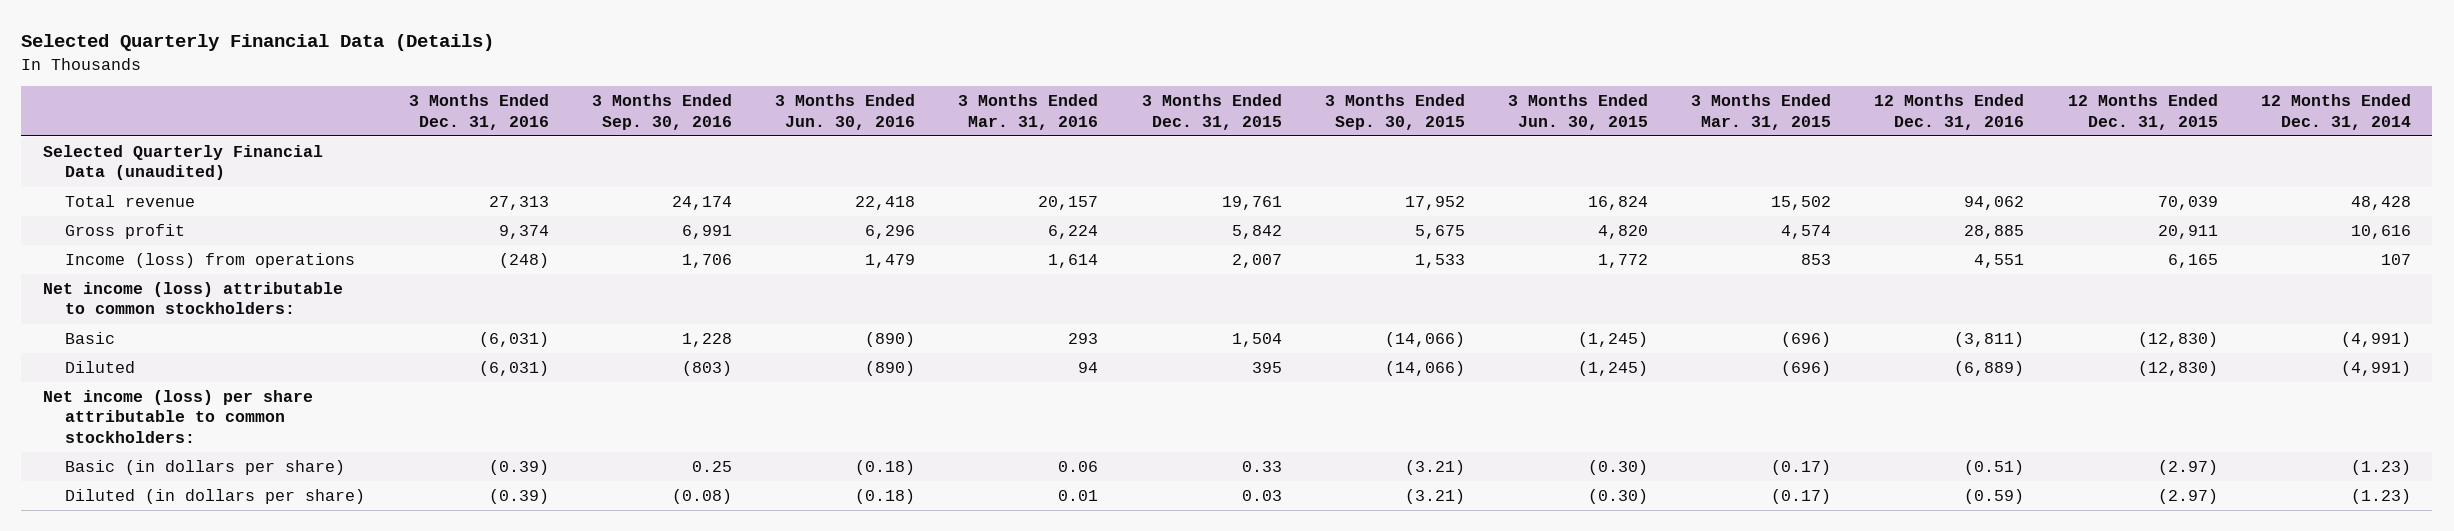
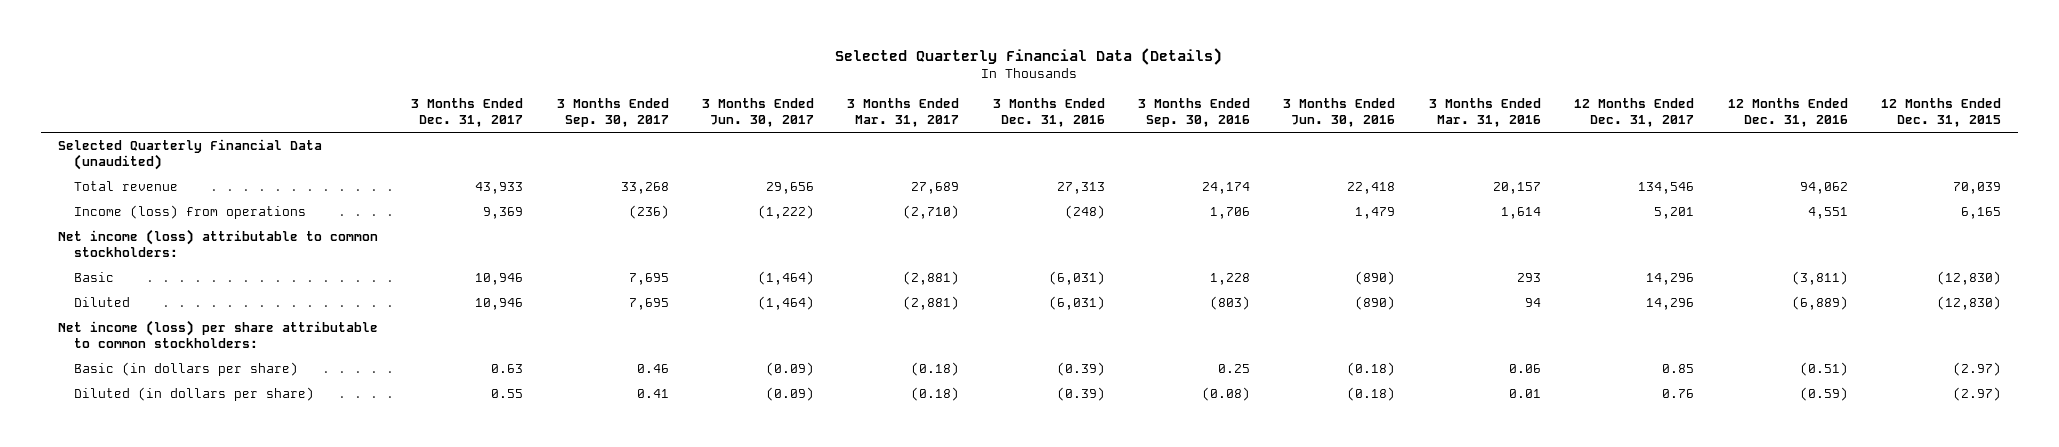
[1141,94,1282,130] 3 Months Ended Dec. 31, 2015 -> none
[1324,94,1465,130] 3 Months Ended Sep. 30, 2015 -> none
[1507,94,1648,130] 3 Months Ended Jun. 30, 2015 -> none
[1691,94,1832,130] 3 Months Ended Mar. 31, 2015 -> none
[2260,94,2411,130] 12 Months Ended Dec. 31, 2014 -> none
none -> [411,98,524,128] 3 Months Ended Dec. 31, 2017
none -> [556,98,669,128] 3 Months Ended Sep. 30, 2017
none -> [701,98,814,128] 3 Months Ended Jun. 30, 2017
none -> [847,98,960,128] 3 Months Ended Mar. 31, 2017
none -> [1574,98,1695,128] 12 Months Ended Dec. 31, 2017
[65,224,186,240] Gross profit -> none

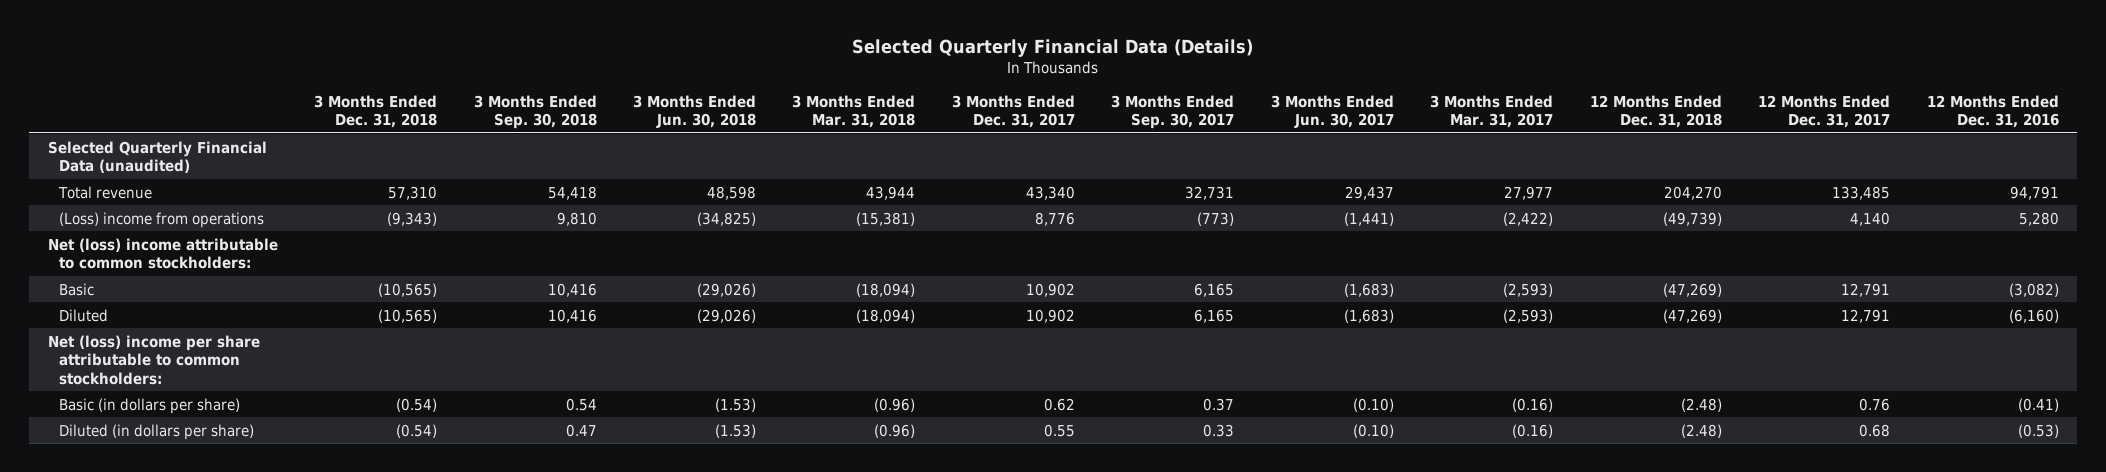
[992,98,1105,128] 3 Months Ended Dec. 31, 2016 -> none
[1138,98,1251,128] 3 Months Ended Sep. 30, 2016 -> none
[1283,98,1396,128] 3 Months Ended Jun. 30, 2016 -> none
[1428,98,1541,128] 3 Months Ended Mar. 31, 2016 -> none
[1880,98,2001,128] 12 Months Ended Dec. 31, 2015 -> none
none -> [314,94,438,129] 3 Months Ended Dec. 31, 2018
none -> [473,94,597,130] 3 Months Ended Sep. 30, 2018
none -> [632,94,756,129] 3 Months Ended Jun. 30, 2018
none -> [792,94,916,129] 3 Months Ended Mar. 31, 2018
none -> [1589,94,1722,129] 12 Months Ended Dec. 31, 2018
[475,182,524,195] 43,933 -> [1025,185,1075,200] 43,340
[620,182,669,195] 33,268 -> [1185,185,1235,200] 32,731
[765,182,814,195] 29,656 -> [1344,185,1394,200] 29,437
[911,182,960,195] 27,689 -> [1504,185,1554,200] 27,977
[1638,182,1695,195] 134,546 -> [1832,185,1891,200] 133,485
[1799,182,1848,195] 94,062 -> [2009,185,2059,200] 94,791
[73,205,306,220] Income (loss) from operations -> [58,211,264,228] (Loss) income from operations
[483,207,524,220] 9,369 -> [1034,211,1075,226] 8,776
[628,205,669,220] (236) -> [1197,211,1235,226] (773)
[757,205,814,220] (1,222) -> [1343,211,1394,226] (1,441)
[903,205,960,220] (2,710) -> [1503,211,1554,226] (2,422)
[1654,207,1695,220] 5,201 -> [1850,211,1891,226] 4,140
[1807,207,1848,220] 4,551 -> [2018,211,2059,226] 5,280
[57,229,378,258] Net income (loss) attributable to common stockholders: -> [47,237,278,270] Net (loss) income attributable to common stockholders:
[475,273,524,286] 10,946 -> [1025,282,1075,297] 10,902
[628,273,669,286] 7,695 -> [1194,282,1235,297] 6,165
[757,271,814,286] (1,464) -> [1343,282,1394,297] (1,683)
[903,271,960,286] (2,881) -> [1503,282,1554,297] (2,593)
[1646,273,1695,286] 14,296 -> [1841,282,1891,297] 12,791
[1791,271,1848,286] (3,811) -> [2008,282,2059,297] (3,082)
[475,298,524,311] 10,946 -> [1025,308,1075,323] 10,902
[628,298,669,311] 7,695 -> [1194,308,1235,323] 6,165
[757,296,814,311] (1,464) -> [1343,308,1394,323] (1,683)
[903,296,960,311] (2,881) -> [1503,308,1554,323] (2,593)
[1646,298,1695,311] 14,296 -> [1841,308,1891,323] 12,791
[1791,296,1848,311] (6,889) -> [2008,308,2059,323] (6,160)
[57,320,378,349] Net income (loss) per share attributable to common stockholders: -> [47,334,260,385] Net (loss) income per share attributable to common stockholders:
[491,364,524,374] 0.63 -> [1043,397,1075,411] 0.62
[636,364,669,374] 0.46 -> [1203,397,1235,411] 0.37
[765,362,814,377] (0.09) -> [1352,397,1394,412] (0.10)
[911,362,960,377] (0.18) -> [1512,397,1554,412] (0.16)
[1662,364,1695,374] 0.85 -> [1859,397,1891,411] 0.76
[1799,362,1848,377] (0.51) -> [2017,397,2059,412] (0.41)
[636,389,669,399] 0.41 -> [1203,423,1235,437] 0.33
[765,387,814,402] (0.09) -> [1352,423,1394,438] (0.10)
[911,387,960,402] (0.18) -> [1512,423,1554,438] (0.16)
[1662,389,1695,399] 0.76 -> [1859,423,1891,437] 0.68
[1799,387,1848,402] (0.59) -> [2017,423,2059,438] (0.53)

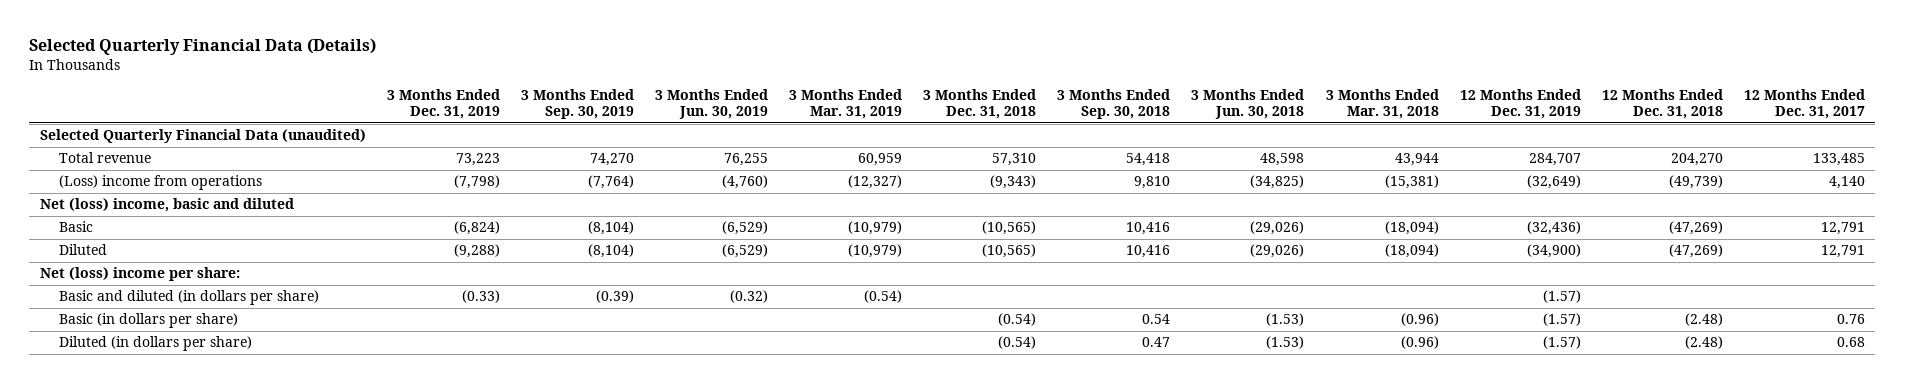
[951,94,1075,129] 3 Months Ended Dec. 31, 2017 -> none
[1111,94,1235,130] 3 Months Ended Sep. 30, 2017 -> none
[1270,94,1394,129] 3 Months Ended Jun. 30, 2017 -> none
[1430,94,1554,129] 3 Months Ended Mar. 31, 2017 -> none
[1926,94,2059,129] 12 Months Ended Dec. 31, 2016 -> none
none -> [386,89,500,120] 3 Months Ended Dec. 31, 2019
none -> [520,89,634,120] 3 Months Ended Sep. 30, 2019
none -> [655,89,769,120] 3 Months Ended Jun. 30, 2019
none -> [789,89,903,120] 3 Months Ended Mar. 31, 2019
none -> [1459,89,1581,120] 12 Months Ended Dec. 31, 2019
[47,237,278,270] Net (loss) income attributable to common stockholders: -> [39,198,294,213] Net (loss) income, basic and diluted
[47,334,260,385] Net (loss) income per share attributable to common stockholders: -> [39,267,240,282] Net (loss) income per share:
none -> [59,290,320,306] Basic and diluted (in dollars per share)

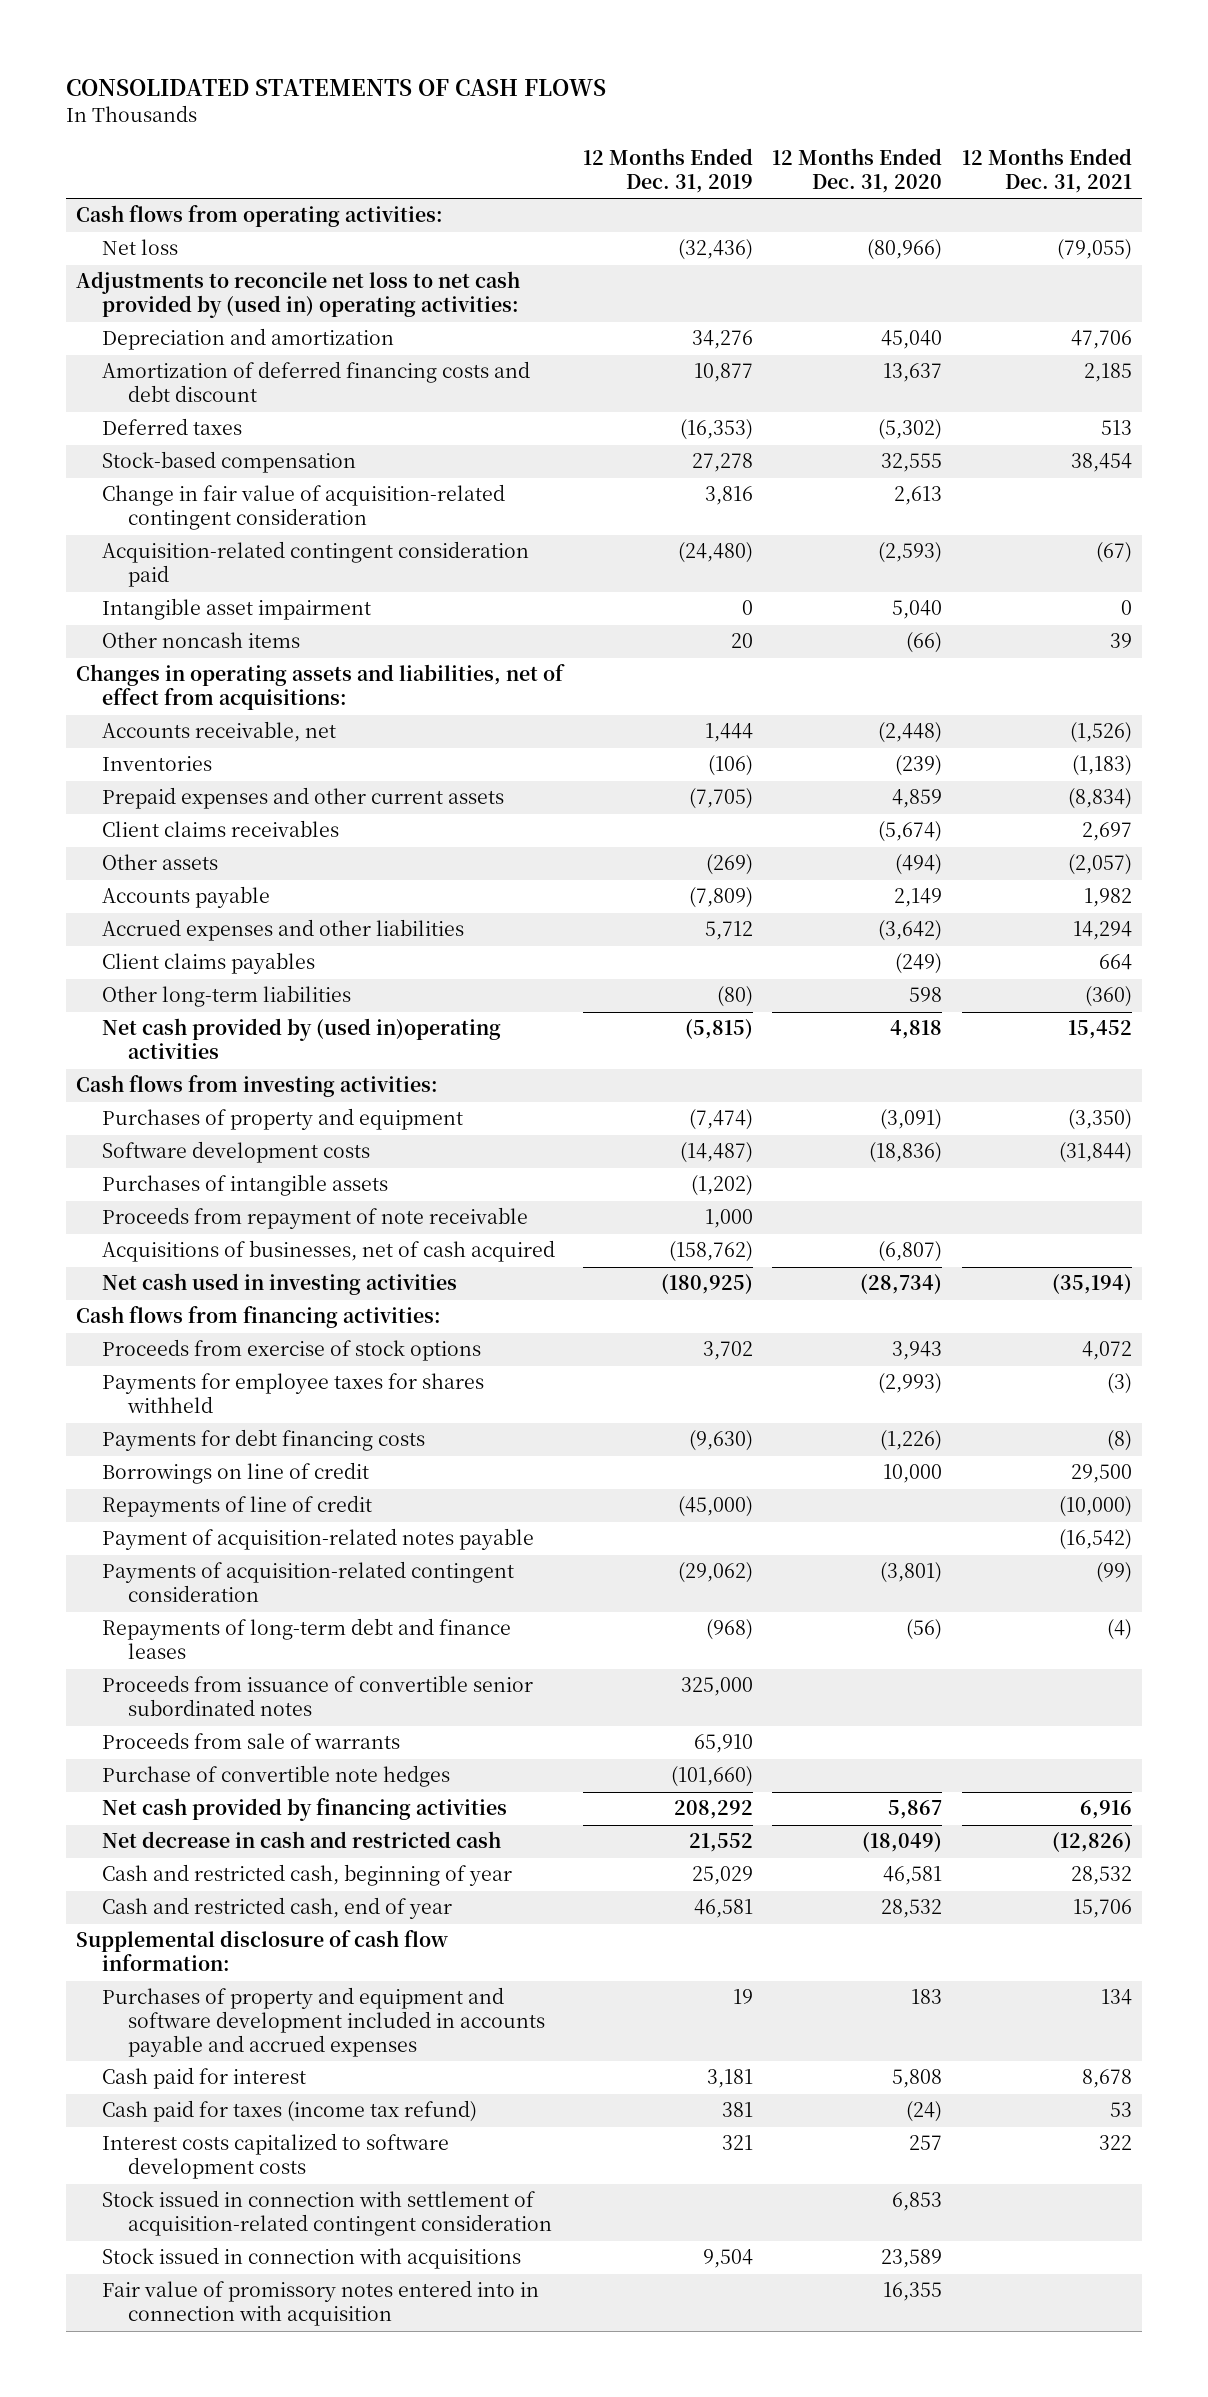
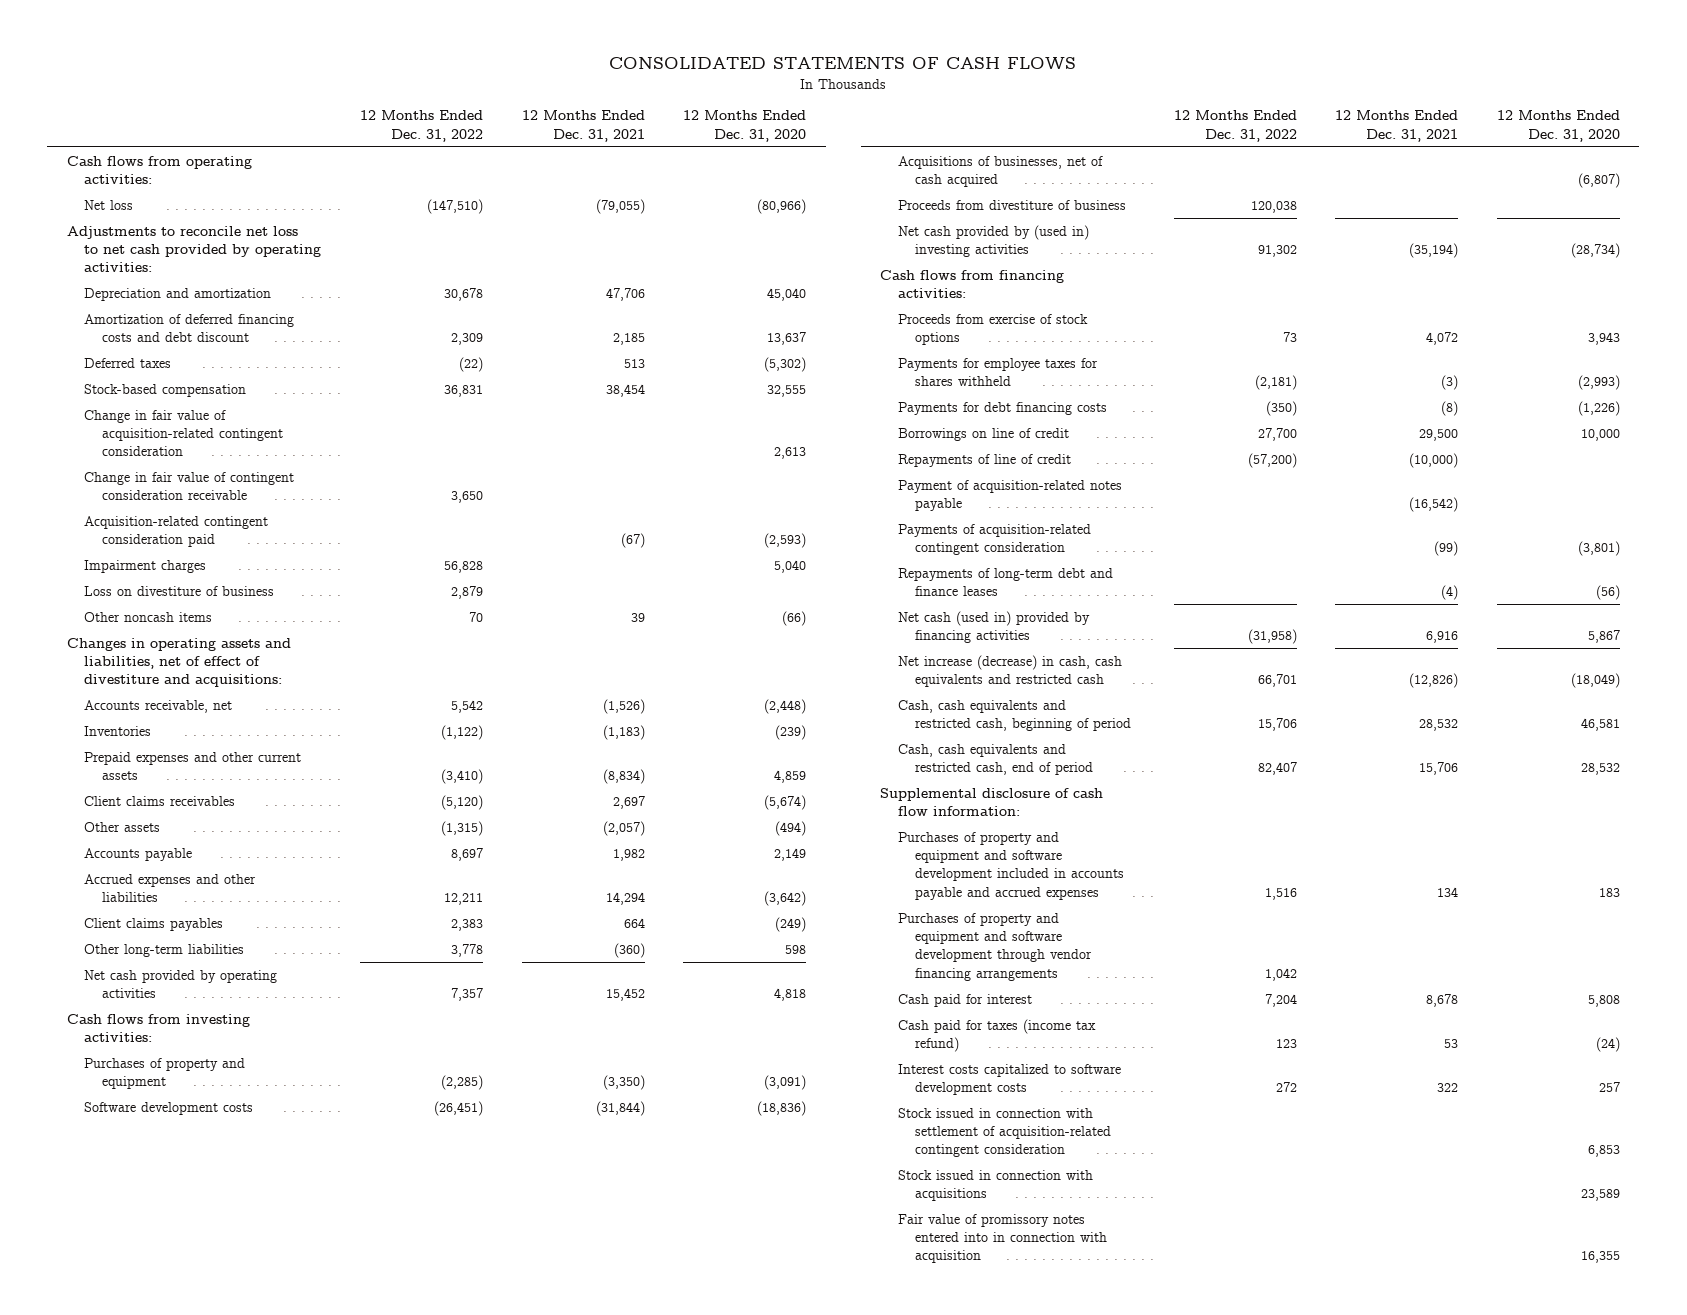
[582,147,753,193] 12 Months Ended Dec. 31, 2019 -> none
none -> [359,110,483,142] 12 Months Ended Dec. 31, 2022
[75,271,520,319] Adjustments to reconcile net loss to net cash provided by (used in) operating activities: -> [66,225,322,273] Adjustments to reconcile net loss to net cash provided by operating activities:
none -> [84,471,295,500] Change in fair value of contingent consideration receivable
[101,598,371,621] Intangible asset impairment -> none
none -> [84,559,207,573] Impairment charges
none -> [84,585,275,596] Loss on divestiture of business
[75,664,565,711] Changes in operating assets and liabilities, net of effect from acquisitions: -> [66,637,291,688] Changes in operating assets and liabilities, net of effect of divestiture and acquisitions:
[101,1018,501,1060] Net cash provided by (used in)operating activities -> [84,969,278,998] Net cash provided by operating activities
[101,1174,388,1197] Purchases of intangible assets -> none
[101,1207,528,1230] Proceeds from repayment of note receivable -> none
none -> [897,199,1126,210] Proceeds from divestiture of business
[101,1273,457,1296] Net cash used in investing activities -> [897,224,1089,257] Net cash provided by (used in) investing activities
[101,1675,533,1717] Proceeds from issuance of convertible senior subordinated notes -> none
[101,1732,400,1750] Proceeds from sale of warrants -> none
[101,1765,450,1788] Purchase of convertible note hedges -> none
[101,1798,507,1822] Net cash provided by financing activities -> [897,610,1090,643] Net cash (used in) provided by financing activities
[101,1831,501,1849] Net decrease in cash and restricted cash -> [897,654,1122,687] Net increase (decrease) in cash, cash equivalents and restricted cash
[101,1864,512,1887] Cash and restricted cash, beginning of year -> [897,699,1132,731] Cash, cash equivalents and restricted cash, beginning of period
[101,1897,452,1920] Cash and restricted cash, end of year -> [897,743,1094,775] Cash, cash equivalents and restricted cash, end of period
none -> [897,912,1093,981] Purchases of property and equipment and software development through vendor financing arrangements

